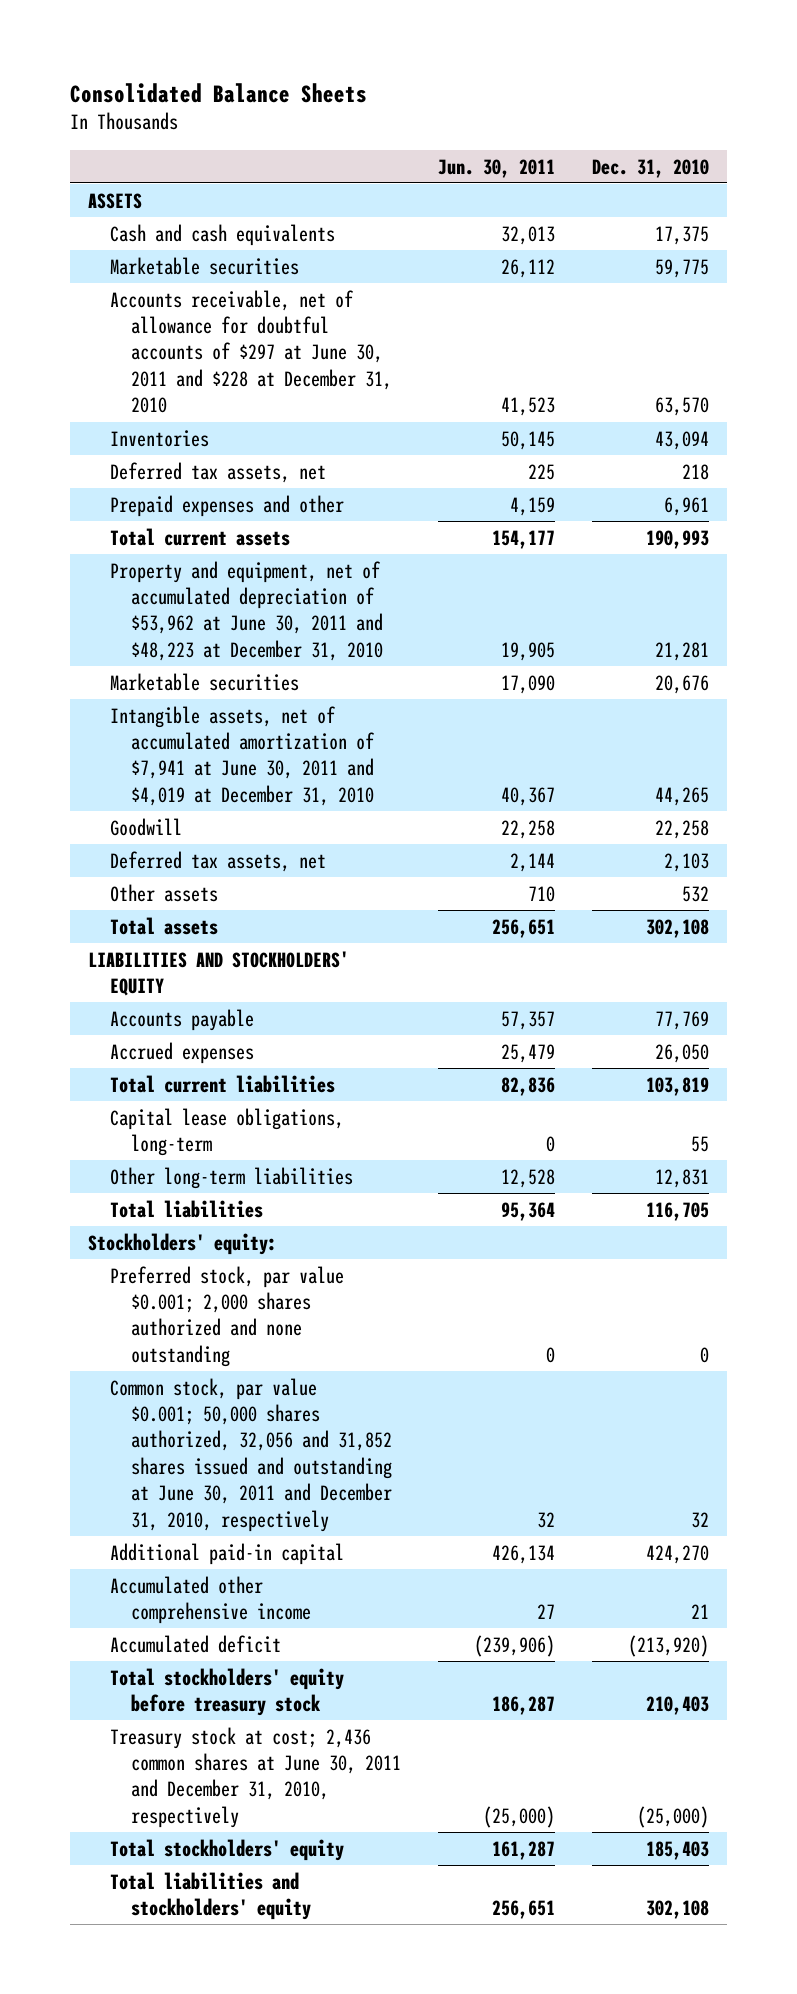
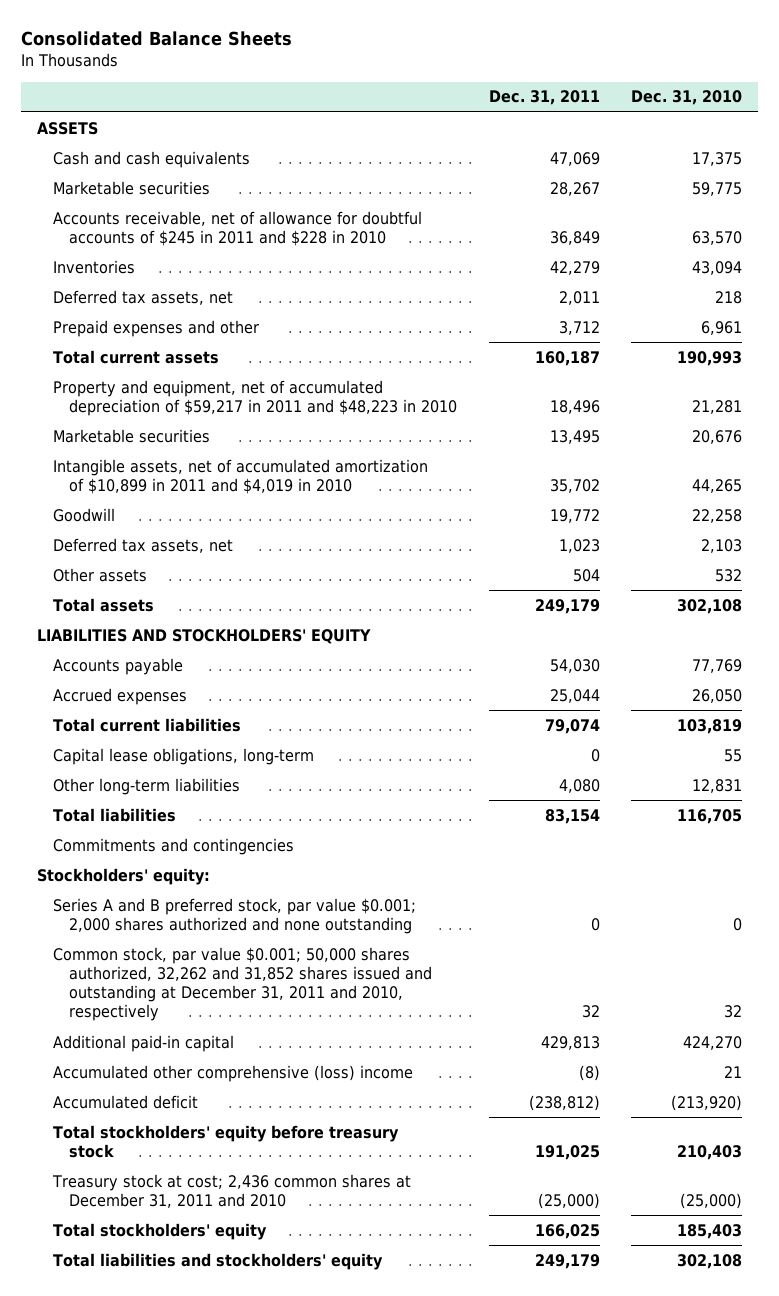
[438,158,556,178] Jun. 30, 2011 -> none
none -> [488,90,600,106] Dec. 31, 2011
[109,289,393,414] Accounts receivable, net of allowance for doubtful accounts of $297 at June 30, 2011 and $228 at December 31, 2010 -> [52,210,422,246] Accounts receivable, net of allowance for doubtful accounts of $245 in 2011 and $228 in 2010
[109,560,384,661] Property and equipment, net of accumulated depreciation of $53,962 at June 30, 2011 and $48,223 at December 31, 2010 -> [52,379,458,416] Property and equipment, net of accumulated depreciation of $59,217 in 2011 and $48,223 in 2010
[109,705,376,806] Intangible assets, net of accumulated amortization of $7,941 at June 30, 2011 and $4,019 at December 31, 2010 -> [52,458,428,494] Intangible assets, net of accumulated amortization of $10,899 in 2011 and $4,019 in 2010
none -> [52,837,294,855] Commitments and contingencies
[109,1265,344,1367] Preferred stock, par value $0.001; 2,000 shares authorized and none outstanding -> [52,897,416,934] Series A and B preferred stock, par value $0.001; 2,000 shares authorized and none outstanding
[109,1377,393,1532] Common stock, par value $0.001; 50,000 shares authorized, 32,056 and 31,852 shares issued and outstanding at June 30, 2011 and December 31, 2010, respectively -> [52,946,433,1022] Common stock, par value $0.001; 50,000 shares authorized, 32,262 and 31,852 shares issued and outstanding at December 31, 2011 and 2010, respectively
[109,1575,312,1625] Accumulated other comprehensive income -> [52,1064,413,1082] Accumulated other comprehensive (loss) income
[109,1726,402,1828] Treasury stock at cost; 2,436 common shares at June 30, 2011 and December 31, 2010, respectively -> [51,1173,411,1208] Treasury stock at cost; 2,436 common shares at December 31, 2011 and 2010

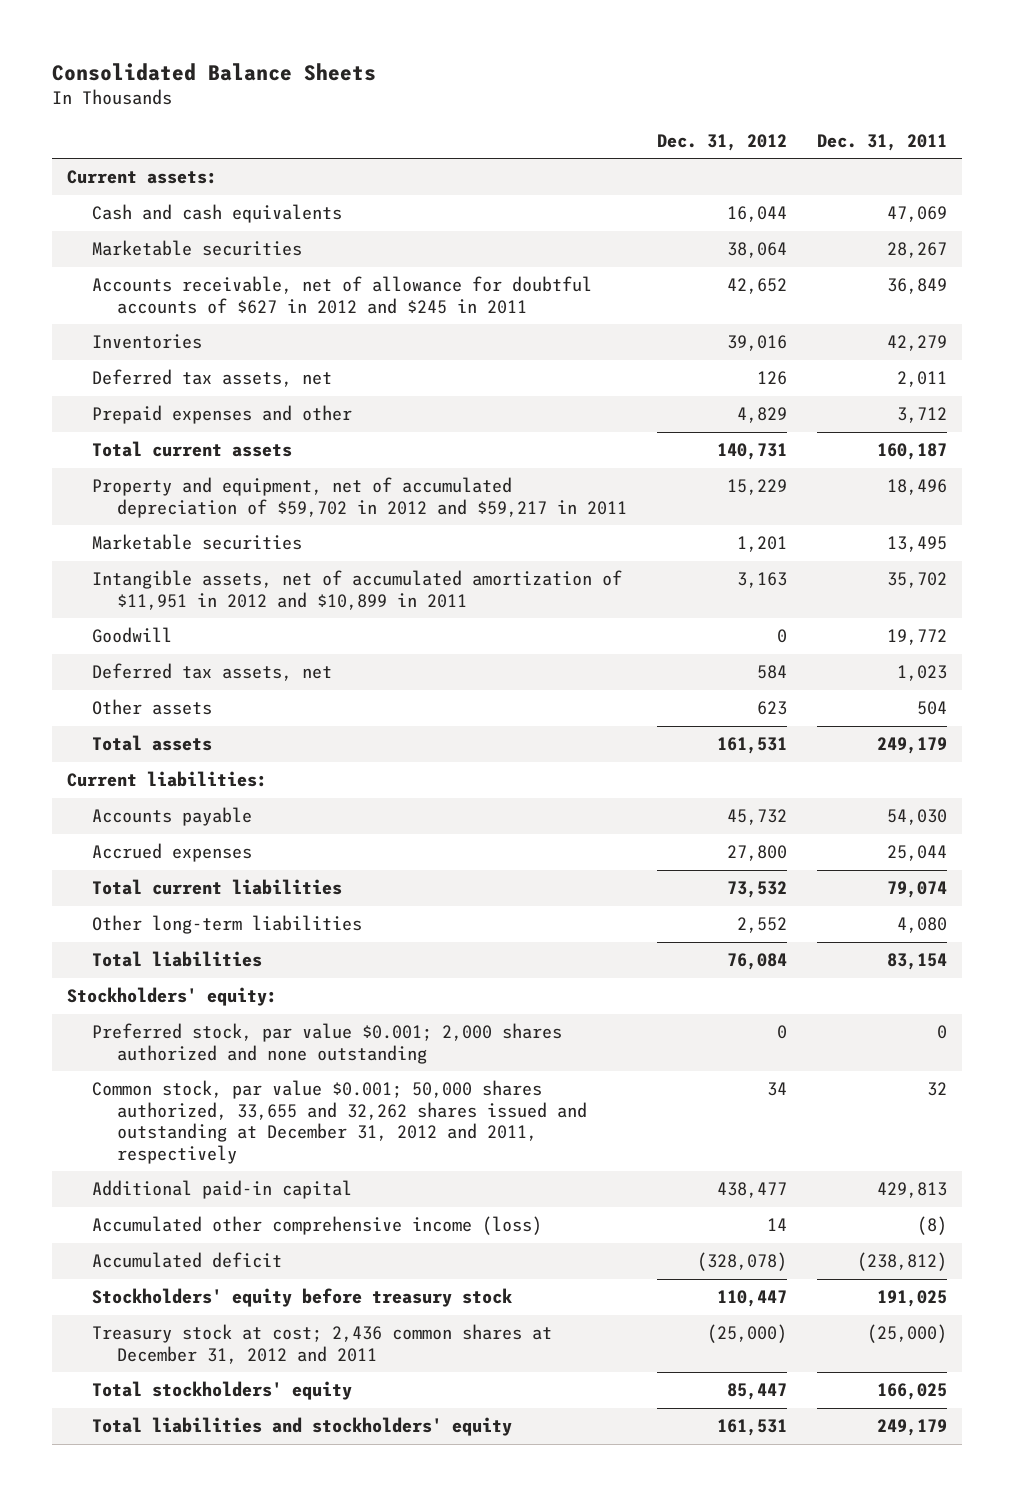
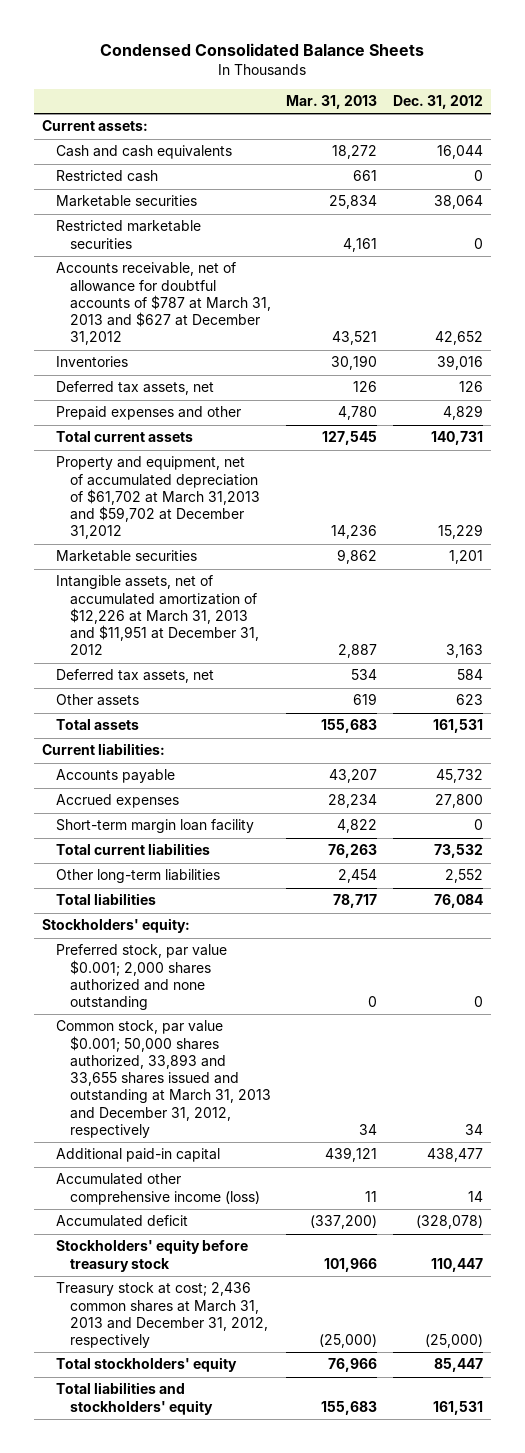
[51,62,376,81] Consolidated Balance Sheets -> [100,42,425,56] Condensed Consolidated Balance Sheets
[816,133,947,151] Dec. 31, 2011 -> none
none -> [286,94,378,109] Mar. 31, 2013
none -> [55,170,158,183] Restricted cash
none -> [55,220,201,249] Restricted marketable securities
[91,276,592,314] Accounts receivable, net of allowance for doubtful accounts of $627 in 2012 and $245 in 2011 -> [55,262,271,346] Accounts receivable, net of allowance for doubtful accounts of $787 at March 31, 2013 and $627 at December 31,2012
[91,477,627,518] Property and equipment, net of accumulated depreciation of $59,702 in 2012 and $59,217 in 2011 -> [55,456,260,540] Property and equipment, net of accumulated depreciation of $61,702 at March 31,2013 and $59,702 at December 31,2012
[91,627,172,644] Goodwill -> none
[91,570,622,610] Intangible assets, net of accumulated amortization of $11,951 in 2012 and $10,899 in 2011 -> [55,575,259,656] Intangible assets, net of accumulated amortization of $12,226 at March 31, 2013 and $11,951 at December 31, 2012
none -> [55,819,254,834] Short-term margin loan facility
[91,1080,587,1164] Common stock, par value $0.001; 50,000 shares authorized, 33,655 and 32,262 shares issued and outstanding at December 31, 2012 and 2011, respectively -> [55,1020,271,1138] Common stock, par value $0.001; 50,000 shares authorized, 33,893 and 33,655 shares issued and outstanding at March 31, 2013 and December 31, 2012, respectively
[91,1324,552,1364] Treasury stock at cost; 2,436 common shares at December 31, 2012 and 2011 -> [55,1282,268,1349] Treasury stock at cost; 2,436 common shares at March 31, 2013 and December 31, 2012, respectively

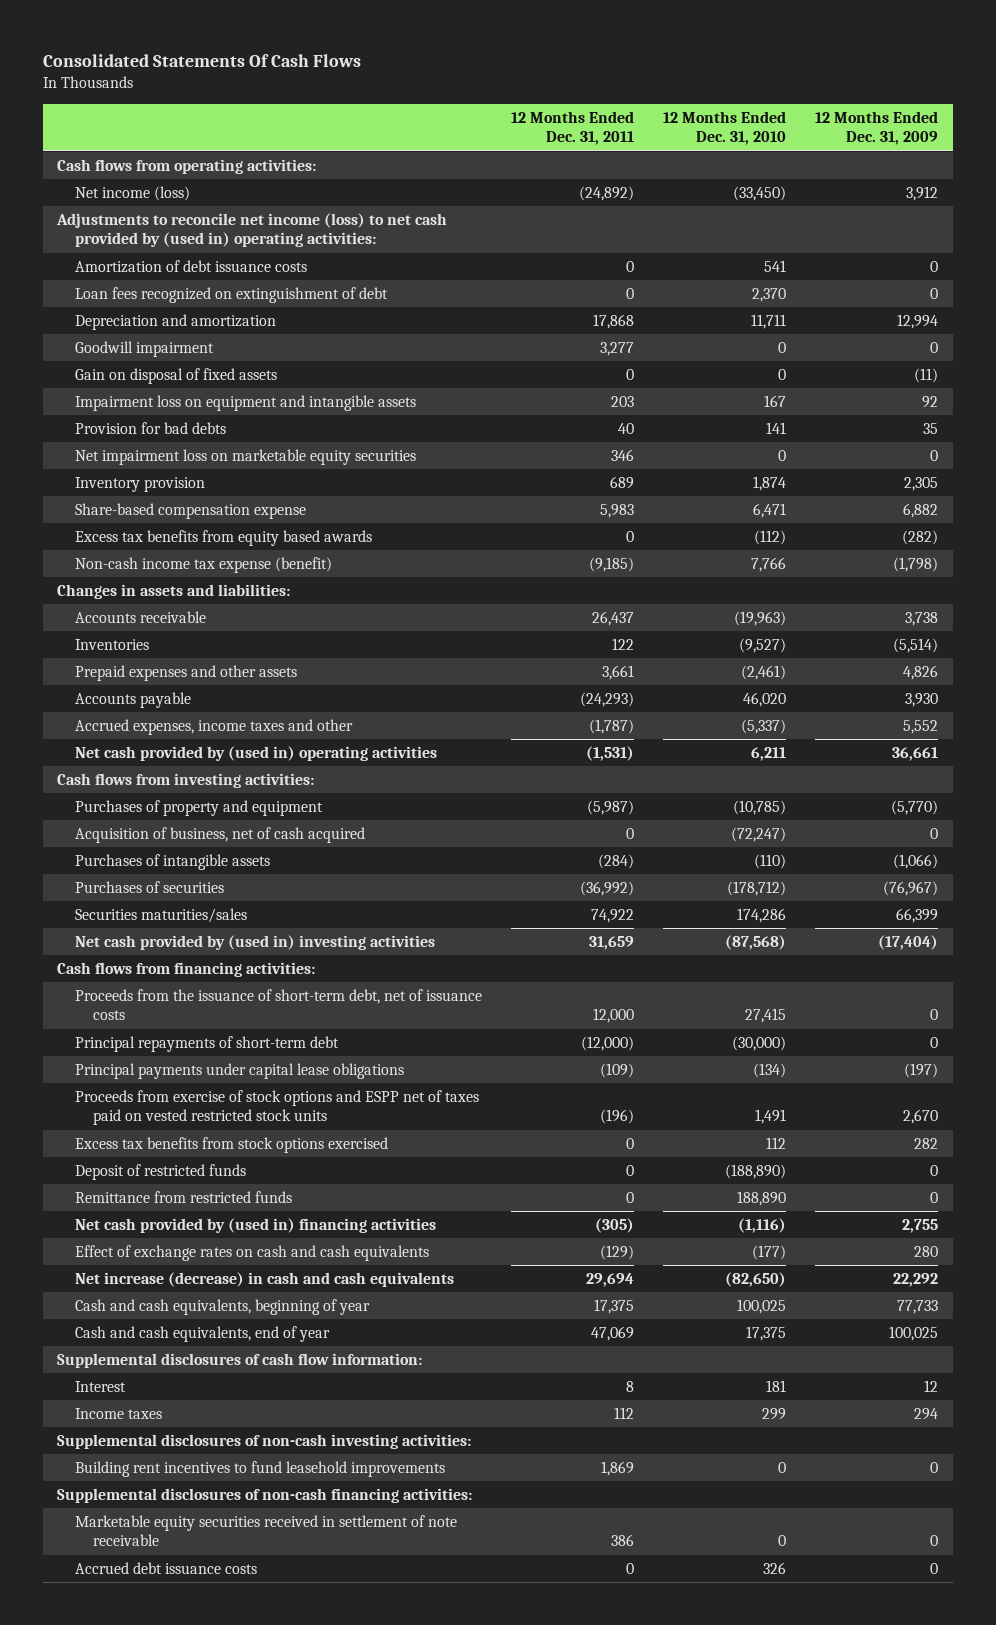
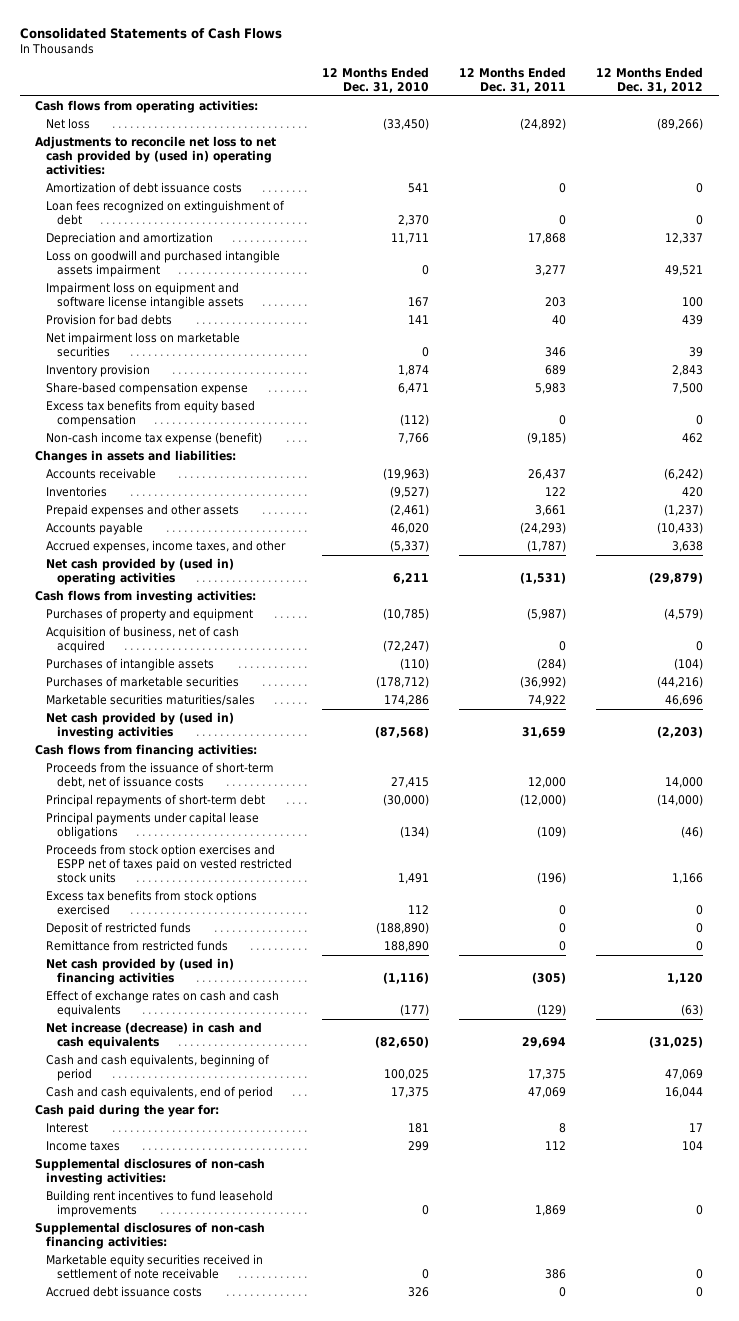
[42,54,361,68] Consolidated Statements Of Cash Flows -> [20,27,283,39] Consolidated Statements of Cash Flows
[815,110,939,146] 12 Months Ended Dec. 31, 2009 -> none
none -> [596,67,704,93] 12 Months Ended Dec. 31, 2012
[75,185,191,201] Net income (loss) -> [45,118,90,130] Net loss
[56,212,448,248] Adjustments to reconcile net income (loss) to net cash provided by (used in) operating activities: -> [35,136,277,175] Adjustments to reconcile net loss to net cash provided by (used in) operating activities:
[75,367,278,384] Gain on disposal of fixed assets -> none
[75,340,215,357] Goodwill impairment -> [45,250,280,277] Loss on goodwill and purchased intangible assets impairment
[75,394,417,411] Impairment loss on equipment and intangible assets -> [45,282,244,309] Impairment loss on equipment and software license intangible assets
[75,448,417,465] Net impairment loss on marketable equity securities -> [45,332,240,357] Net impairment loss on marketable securities
[75,529,373,546] Excess tax benefits from equity based awards -> [45,400,255,427] Excess tax benefits from equity based compensation
[75,718,354,735] Accrued expenses, income taxes and other -> [45,540,286,554] Accrued expenses, income taxes, and other
[75,880,225,893] Purchases of securities -> [45,676,239,688] Purchases of marketable securities
[75,907,248,923] Securities maturities/sales -> [45,694,255,707] Marketable securities maturities/sales
[75,1089,480,1126] Proceeds from exercise of stock options and ESPP net of taxes paid on vested restricted stock units -> [45,844,292,883] Proceeds from stock option exercises and ESPP net of taxes paid on vested restricted stock units
[57,1352,423,1368] Supplemental disclosures of cash flow information: -> none
[75,1298,371,1315] Cash and cash equivalents, beginning of year -> [45,1054,270,1081] Cash and cash equivalents, beginning of period
[75,1325,331,1342] Cash and cash equivalents, end of year -> [45,1086,273,1100] Cash and cash equivalents, end of period
none -> [35,1104,220,1118] Cash paid during the year for:

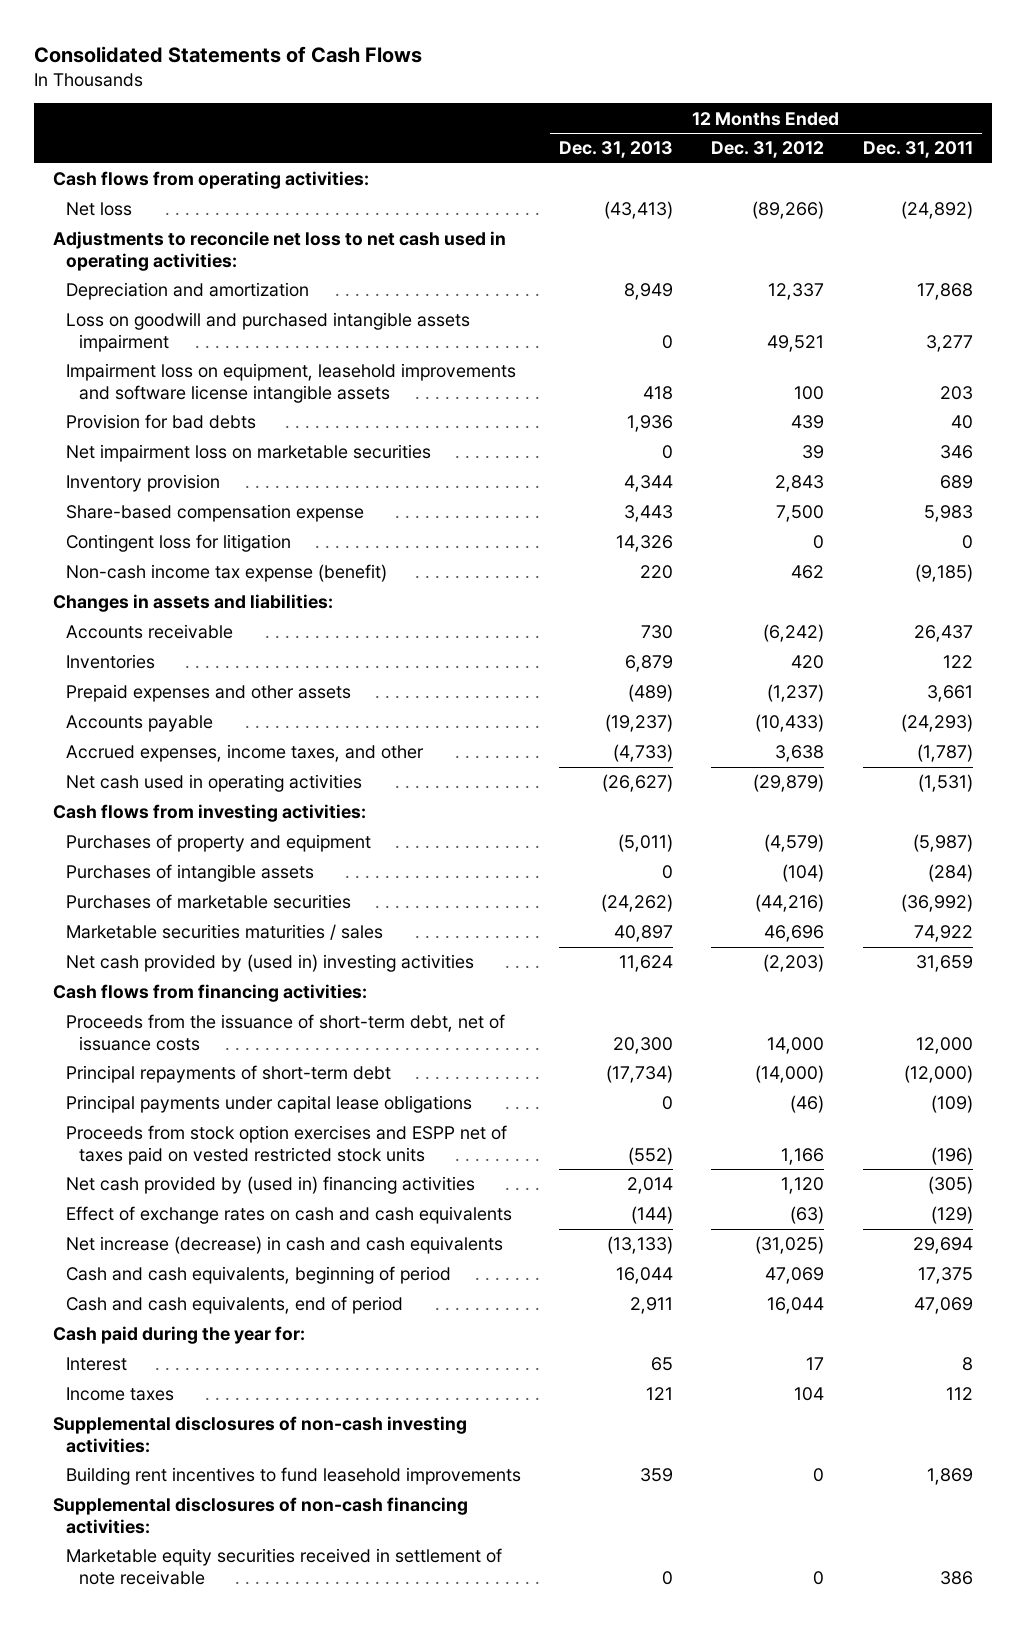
[321,67,429,93] 12 Months Ended Dec. 31, 2010 -> none
none -> [559,141,674,159] Dec. 31, 2013
[45,182,242,194] Amortization of debt issuance costs -> none
[45,200,285,225] Loan fees recognized on extinguishment of debt -> none
[35,136,277,175] Adjustments to reconcile net loss to net cash provided by (used in) operating activities: -> [53,231,507,271] Adjustments to reconcile net loss to net cash used in operating activities:
[45,282,244,309] Impairment loss on equipment and software license intangible assets -> [65,363,516,403] Impairment loss on equipment, leasehold improvements and software license intangible assets
[45,400,255,427] Excess tax benefits from equity based compensation -> none
none -> [65,534,291,553] Contingent loss for litigation
[45,558,234,585] Net cash provided by (used in) operating activities -> [65,774,362,793] Net cash used in operating activities
[45,626,239,653] Acquisition of business, net of cash acquired -> none
[45,694,255,707] Marketable securities maturities/sales -> [65,924,383,941] Marketable securities maturities / sales
[45,890,257,915] Excess tax benefits from stock options exercised -> none
[45,922,191,936] Deposit of restricted funds -> none
[45,940,228,952] Remittance from restricted funds -> none
[45,1286,202,1298] Accrued debt issuance costs -> none

